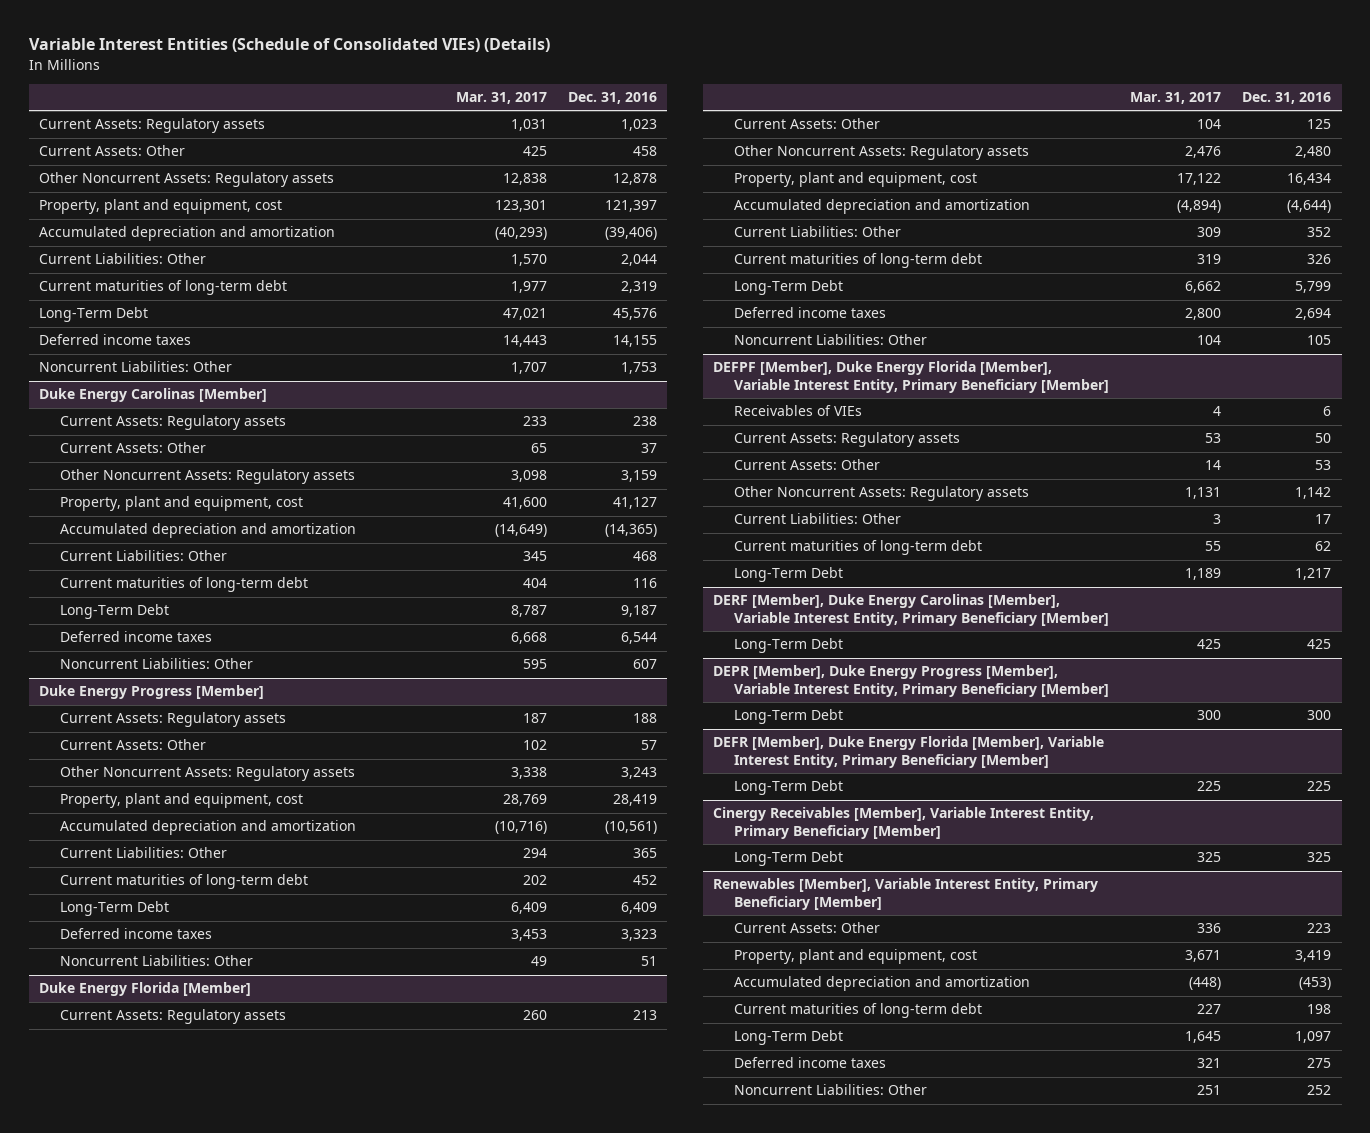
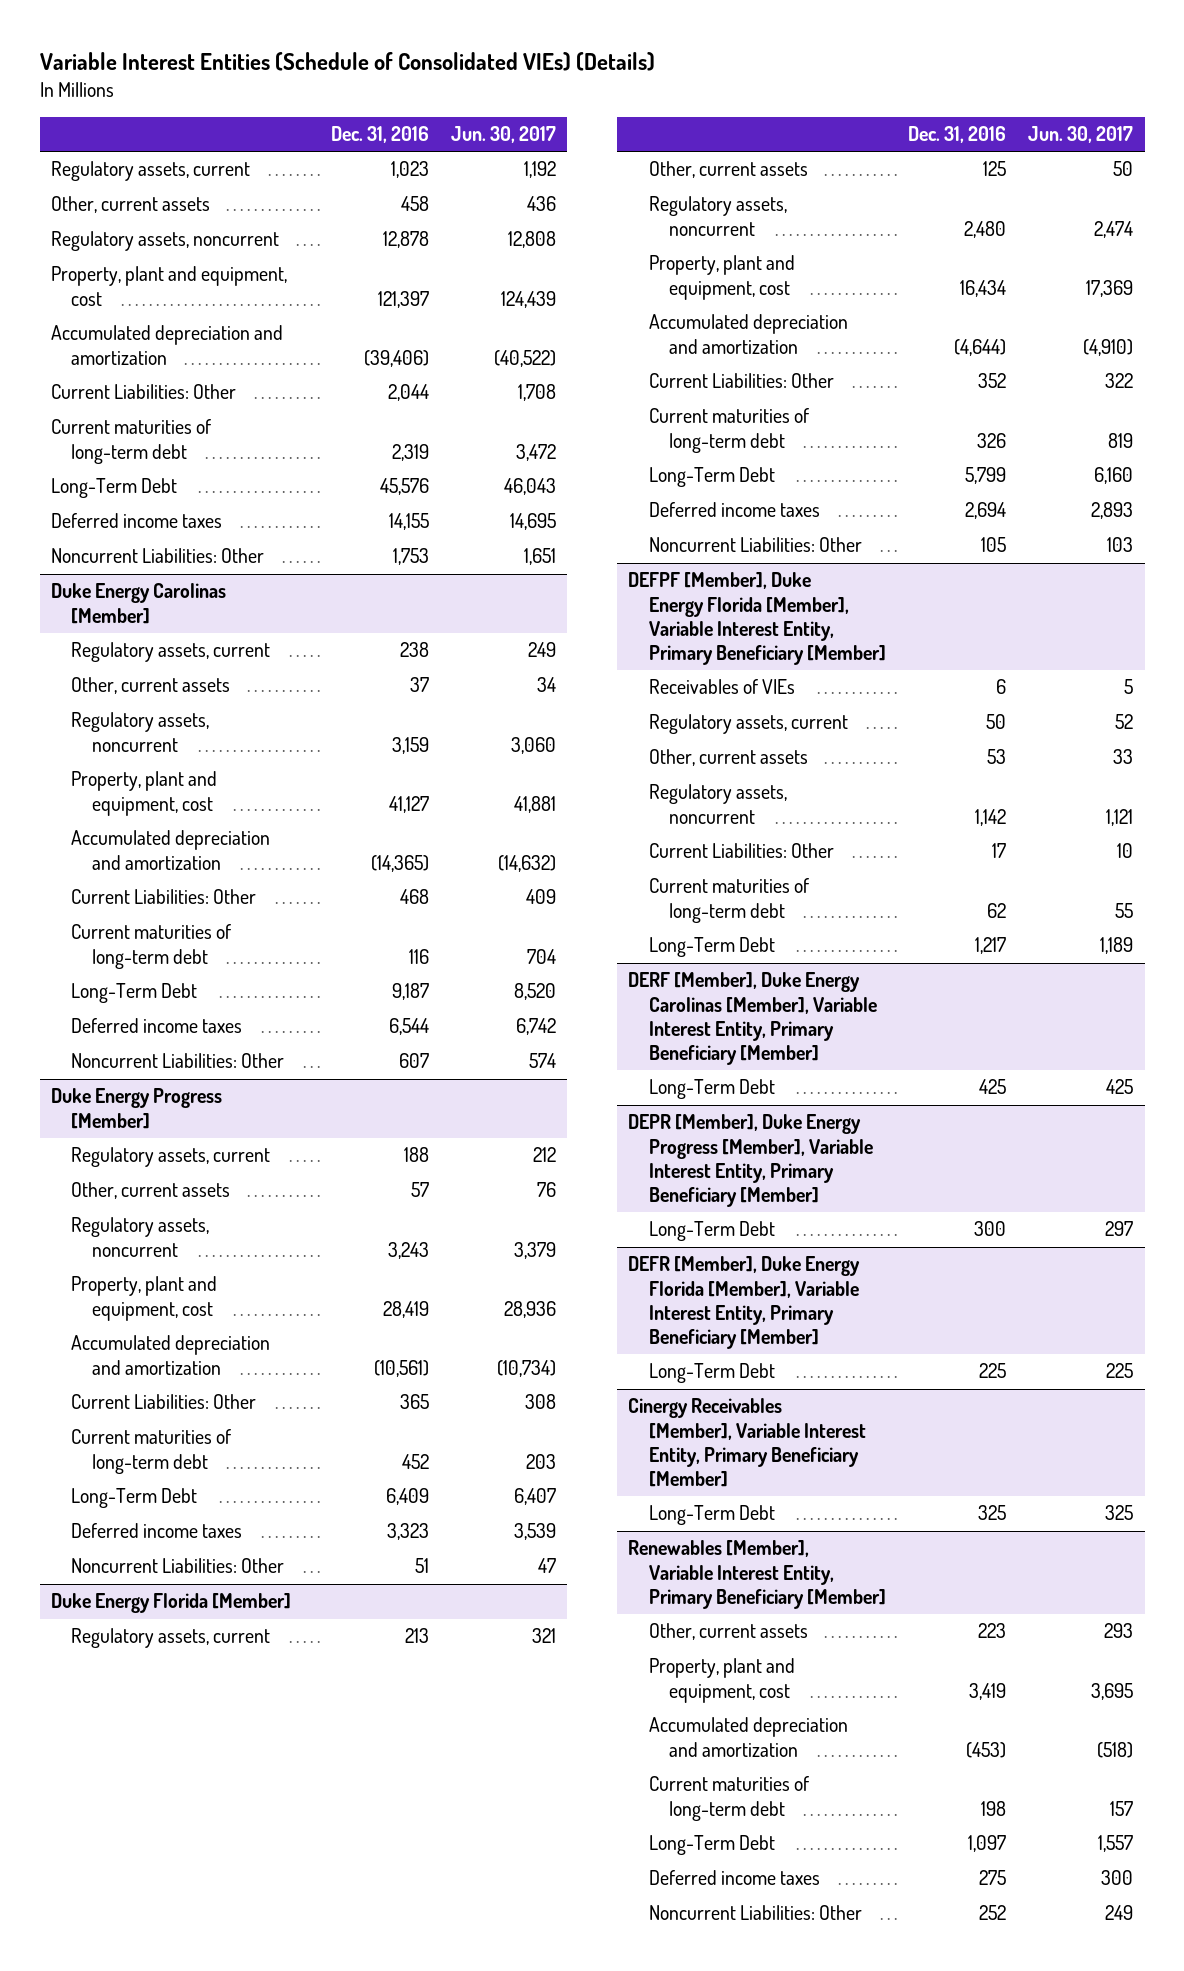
[455,92,547,105] Mar. 31, 2017 -> none
none -> [451,125,557,143] Jun. 30, 2017
[39,118,266,134] Current Assets: Regulatory assets -> [50,161,250,182] Regulatory assets, current
[39,145,186,157] Current Assets: Other -> [50,196,210,214] Other, current assets
[39,172,335,188] Other Noncurrent Assets: Regulatory assets -> [50,231,279,252] Regulatory assets, noncurrent
[59,415,286,431] Current Assets: Regulatory assets -> [71,642,271,663] Regulatory assets, current
[59,442,206,454] Current Assets: Other -> [71,677,231,695] Other, current assets
[59,469,355,485] Other Noncurrent Assets: Regulatory assets -> [71,712,210,752] Regulatory assets, noncurrent
[59,712,286,728] Current Assets: Regulatory assets -> [71,1147,271,1168] Regulatory assets, current
[59,739,206,751] Current Assets: Other -> [71,1182,231,1200] Other, current assets
[59,766,355,782] Other Noncurrent Assets: Regulatory assets -> [71,1217,210,1257] Regulatory assets, noncurrent
[59,1009,286,1025] Current Assets: Regulatory assets -> [71,1628,271,1649] Regulatory assets, current
[733,118,880,130] Current Assets: Other -> [648,161,808,179] Other, current assets
[733,145,1029,161] Other Noncurrent Assets: Regulatory assets -> [648,196,787,236] Regulatory assets, noncurrent
[733,432,960,448] Current Assets: Regulatory assets -> [648,714,848,735] Regulatory assets, current
[733,459,880,471] Current Assets: Other -> [648,749,808,767] Other, current assets
[733,486,1029,502] Other Noncurrent Assets: Regulatory assets -> [648,784,787,824] Regulatory assets, noncurrent
[733,922,880,934] Current Assets: Other -> [648,1623,808,1641] Other, current assets

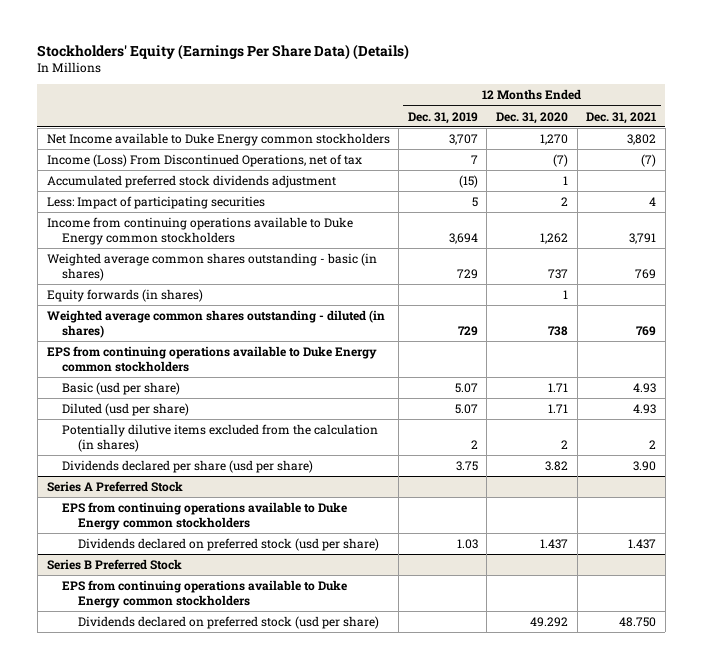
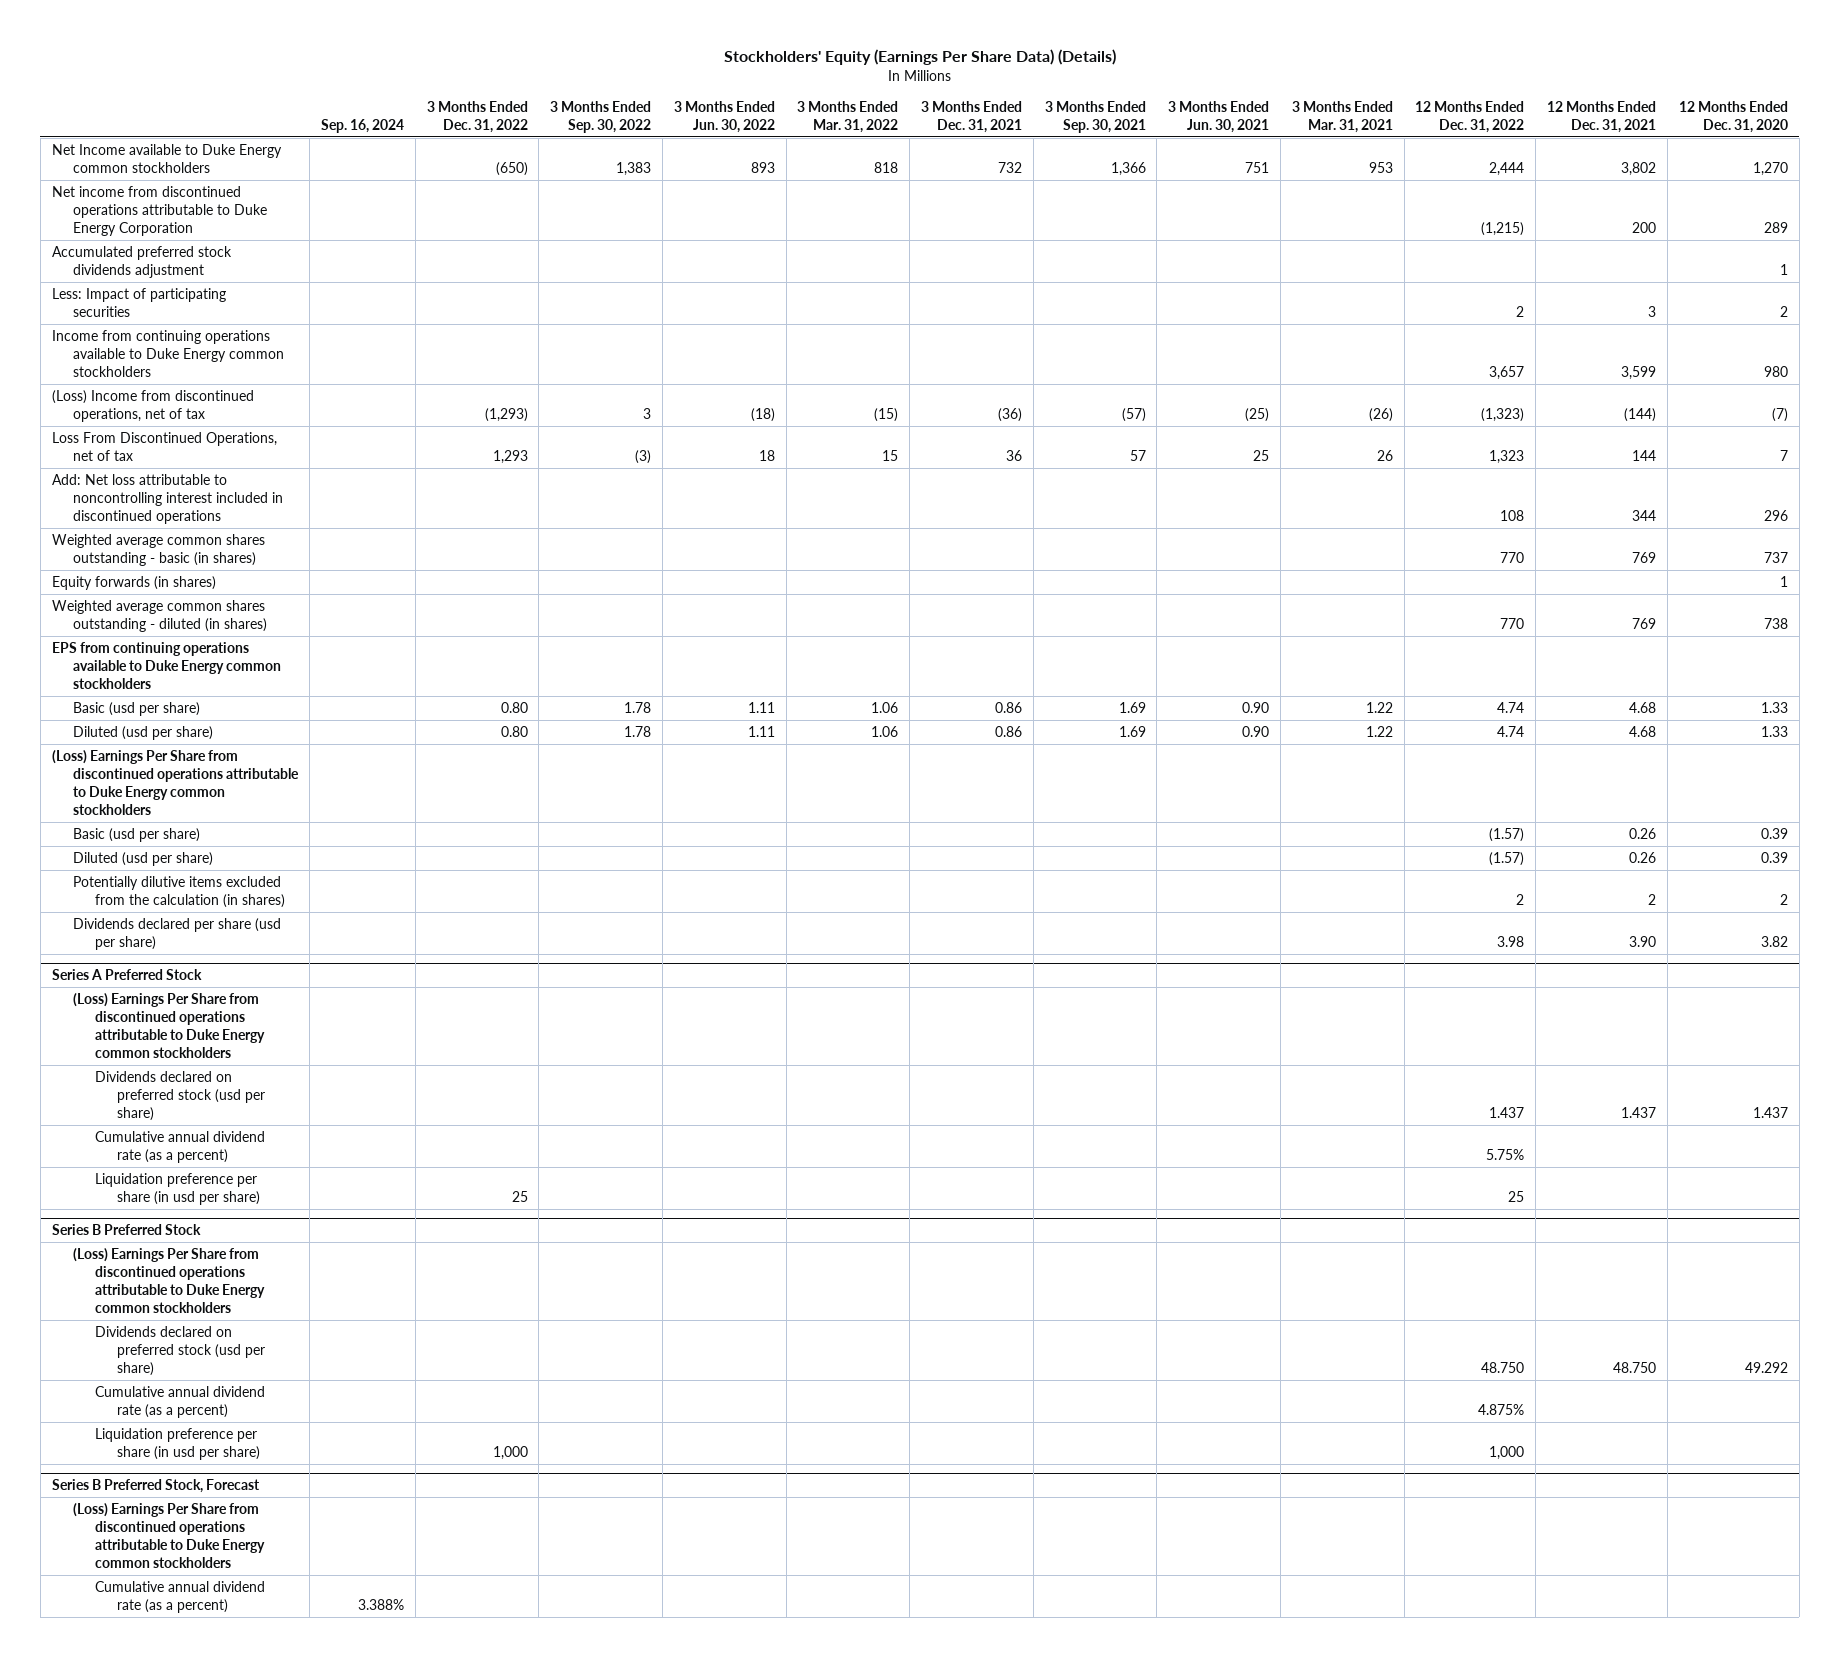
[407,111,478,124] Dec. 31, 2019 -> none
none -> [320,118,404,133] Sep. 16, 2024
none -> [426,100,528,133] 3 Months Ended Dec. 31, 2022
none -> [550,100,652,133] 3 Months Ended Sep. 30, 2022
none -> [673,100,775,133] 3 Months Ended Jun. 30, 2022
none -> [797,100,899,133] 3 Months Ended Mar. 31, 2022
none -> [921,100,1023,133] 3 Months Ended Dec. 31, 2021
none -> [1044,100,1146,133] 3 Months Ended Sep. 30, 2021
none -> [1168,100,1270,133] 3 Months Ended Jun. 30, 2021
none -> [1291,100,1393,133] 3 Months Ended Mar. 31, 2021
none -> [1415,100,1525,133] 12 Months Ended Dec. 31, 2022
[46,153,362,167] Income (Loss) From Discontinued Operations, net of tax -> none
none -> [51,186,268,237] Net income from discontinued operations attributable to Duke Energy Corporation
[649,196,657,206] 4 -> [1648,306,1657,318] 3
[539,233,568,245] 1,262 -> [1763,366,1788,378] 980
[629,233,657,245] 3,791 -> [1621,366,1657,381] 3,599
none -> [51,390,254,423] (Loss) Income from discontinued operations, net of tax
none -> [51,432,277,462] Loss From Discontinued Operations, net of tax
none -> [51,474,284,525] Add: Net loss attributable to noncontrolling interest included in discontinued operations
[547,382,568,392] 1.71 -> [1760,702,1788,714] 1.33
[633,382,657,393] 4.93 -> [1629,702,1657,714] 4.68
[547,403,568,413] 1.71 -> [1760,726,1788,738] 1.33
[633,403,657,414] 4.93 -> [1629,726,1657,738] 4.68
none -> [51,750,300,816] (Loss) Earnings Per Share from discontinued operations attributable to Duke Energy common stockholders
none -> [73,828,201,843] Basic (usd per share)
none -> [73,852,214,867] Diluted (usd per share)
[62,501,348,531] EPS from continuing operations available to Duke Energy common stockholders -> none
none -> [73,993,265,1059] (Loss) Earnings Per Share from discontinued operations attributable to Duke Energy common stockholders
none -> [94,1131,265,1164] Cumulative annual dividend rate (as a percent)
none -> [94,1173,260,1206] Liquidation preference per share (in usd per share)
[62,579,348,609] EPS from continuing operations available to Duke Energy common stockholders -> none
none -> [73,1248,265,1314] (Loss) Earnings Per Share from discontinued operations attributable to Duke Energy common stockholders
none -> [94,1386,265,1419] Cumulative annual dividend rate (as a percent)
none -> [94,1428,260,1461] Liquidation preference per share (in usd per share)
none -> [51,1479,260,1494] Series B Preferred Stock, Forecast
none -> [73,1503,265,1569] (Loss) Earnings Per Share from discontinued operations attributable to Duke Energy common stockholders
none -> [94,1581,265,1614] Cumulative annual dividend rate (as a percent)

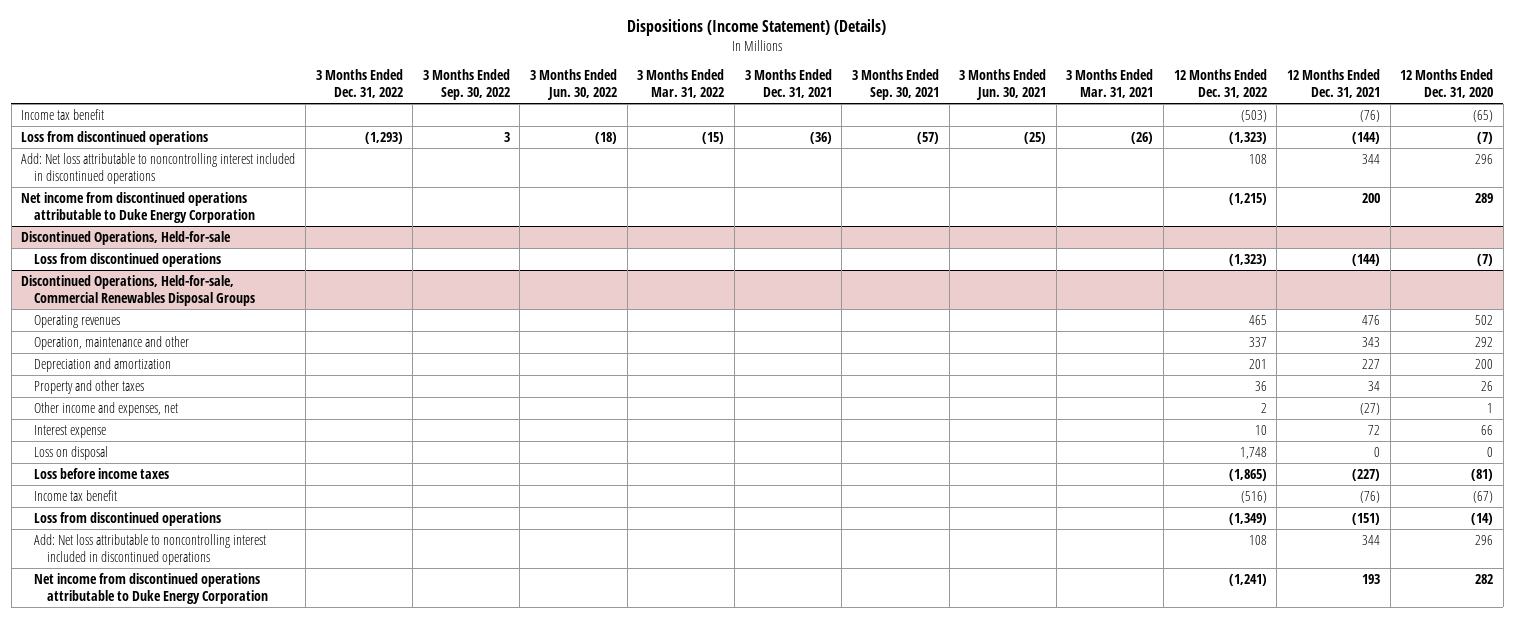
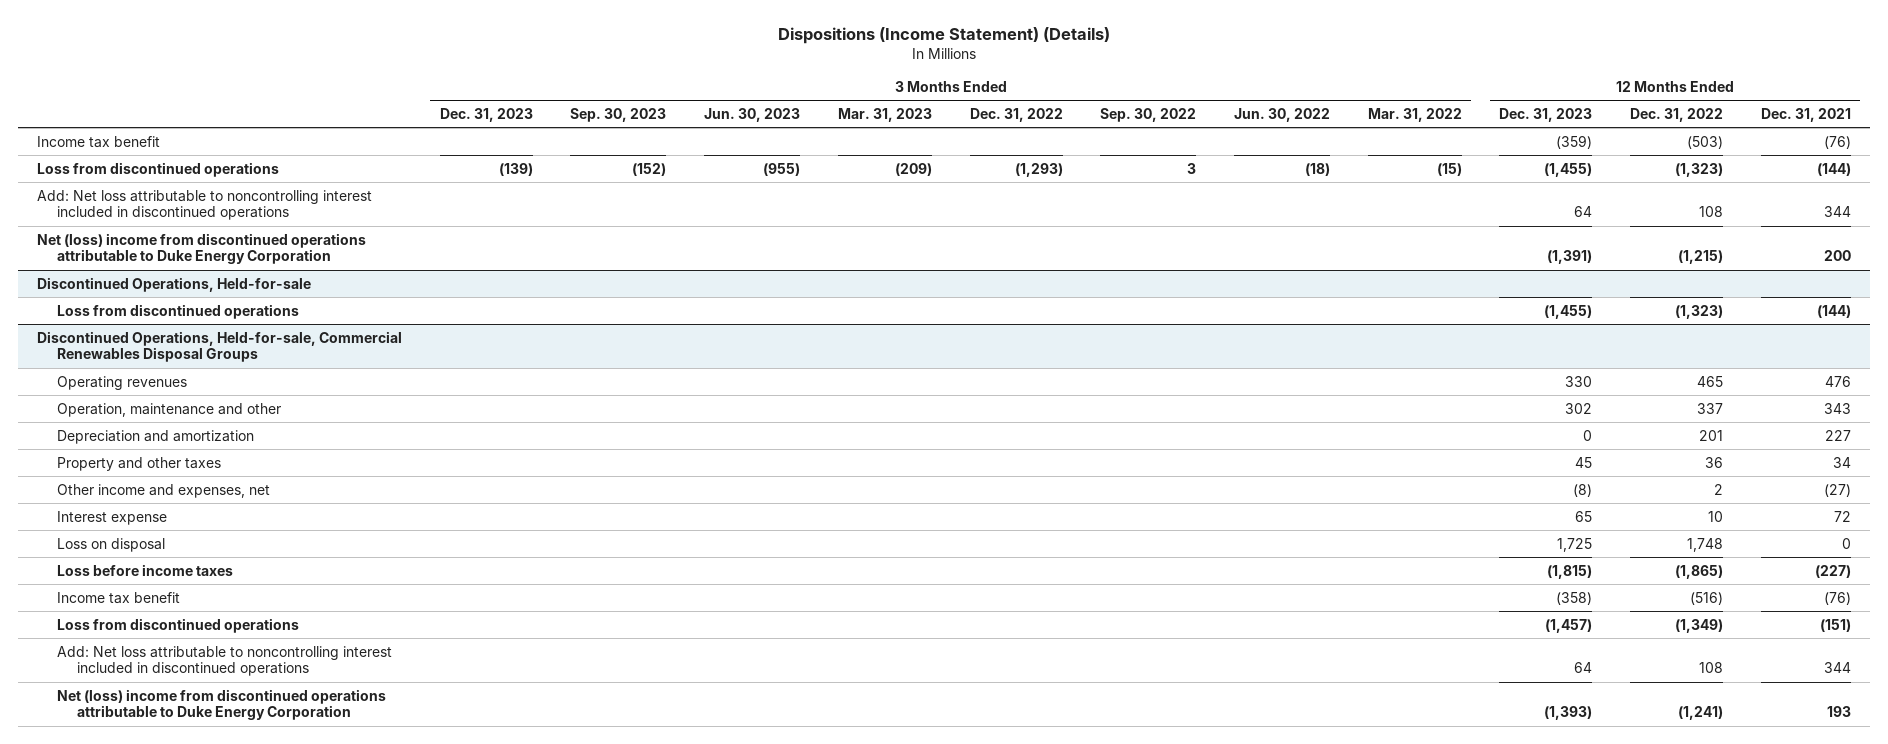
[744,69,832,99] 3 Months Ended Dec. 31, 2021 -> none
[851,69,939,101] 3 Months Ended Sep. 30, 2021 -> none
[959,69,1047,101] 3 Months Ended Jun. 30, 2021 -> none
[1066,69,1154,99] 3 Months Ended Mar. 31, 2021 -> none
[1400,69,1494,99] 12 Months Ended Dec. 31, 2020 -> none
none -> [439,108,533,123] Dec. 31, 2023
none -> [570,108,667,123] Sep. 30, 2023
none -> [704,108,801,123] Jun. 30, 2023
none -> [837,108,932,123] Mar. 31, 2023
none -> [1499,108,1593,123] Dec. 31, 2023
[21,191,256,223] Net income from discontinued operations attributable to Duke Energy Corporation -> [36,232,366,265] Net (loss) income from discontinued operations attributable to Duke Energy Corporation
[34,572,269,604] Net income from discontinued operations attributable to Duke Energy Corporation -> [56,688,386,721] Net (loss) income from discontinued operations attributable to Duke Energy Corporation

